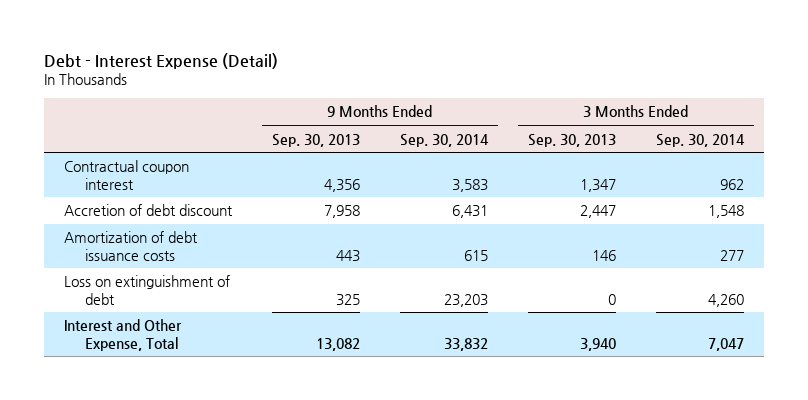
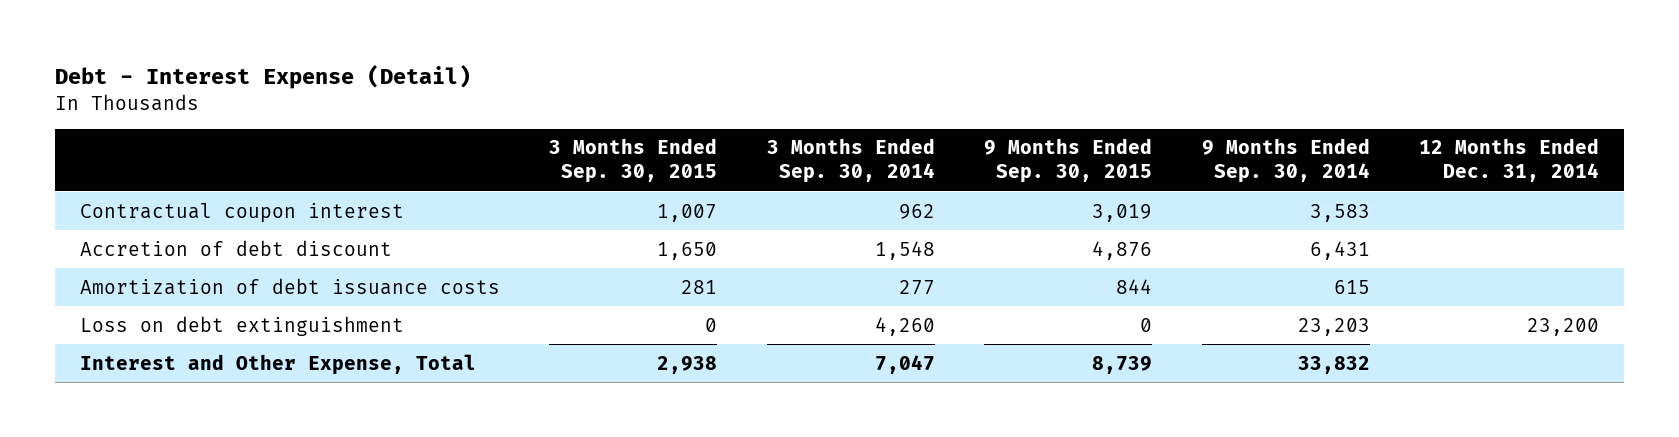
[272,133,361,147] Sep. 30, 2013 -> none
[528,133,617,147] Sep. 30, 2013 -> none
none -> [549,138,718,183] 3 Months Ended Sep. 30, 2015
none -> [984,138,1153,183] 9 Months Ended Sep. 30, 2015
none -> [1419,138,1600,182] 12 Months Ended Dec. 31, 2014
[64,275,231,305] Loss on extinguishment of debt -> [79,315,404,336] Loss on debt extinguishment

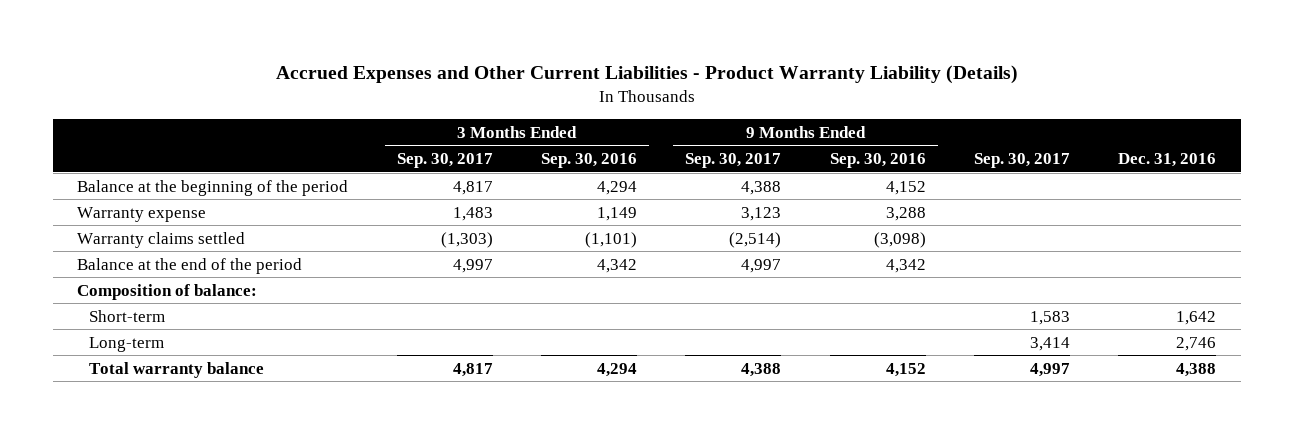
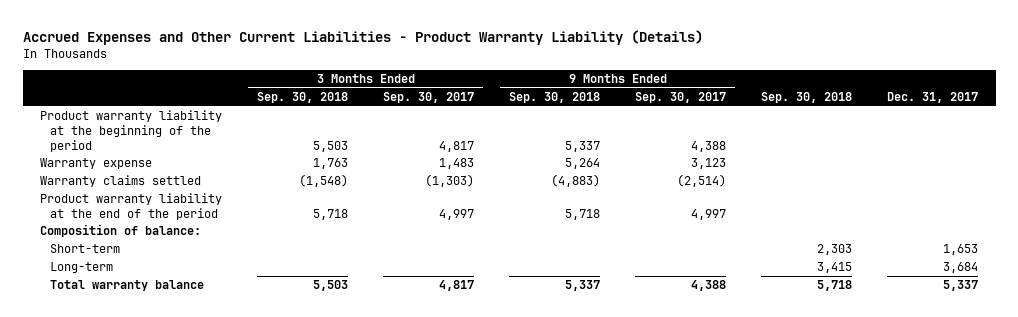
[541,153,638,169] Sep. 30, 2016 -> none
[829,153,926,169] Sep. 30, 2016 -> none
[974,153,1071,169] Sep. 30, 2017 -> none
[1118,153,1217,168] Dec. 31, 2016 -> none
none -> [257,92,349,104] Sep. 30, 2018
none -> [509,92,601,104] Sep. 30, 2018
none -> [761,92,853,104] Sep. 30, 2018
none -> [887,92,979,104] Dec. 31, 2017
[77,179,349,196] Balance at the beginning of the period -> [40,110,223,152] Product warranty liability at the beginning of the period
[77,257,303,274] Balance at the end of the period -> [40,193,223,220] Product warranty liability at the end of the period

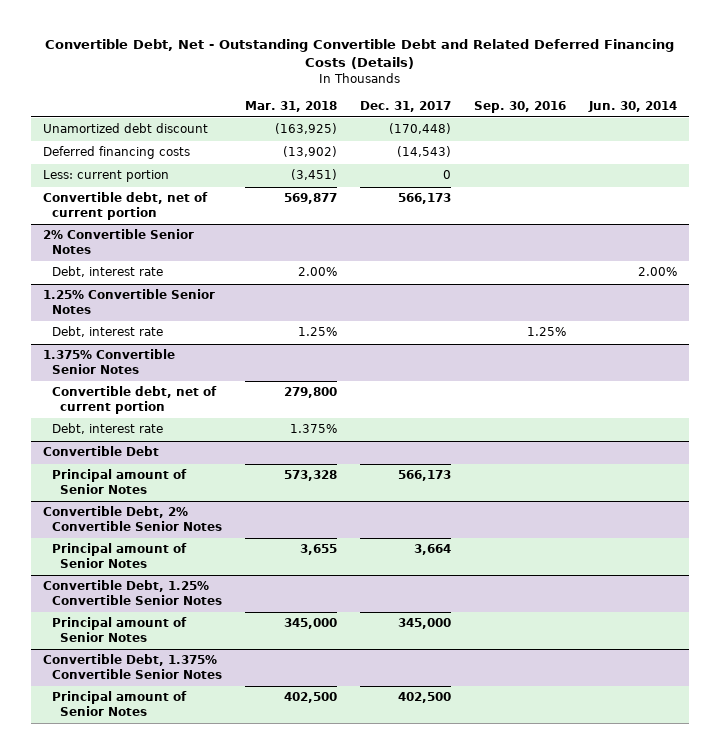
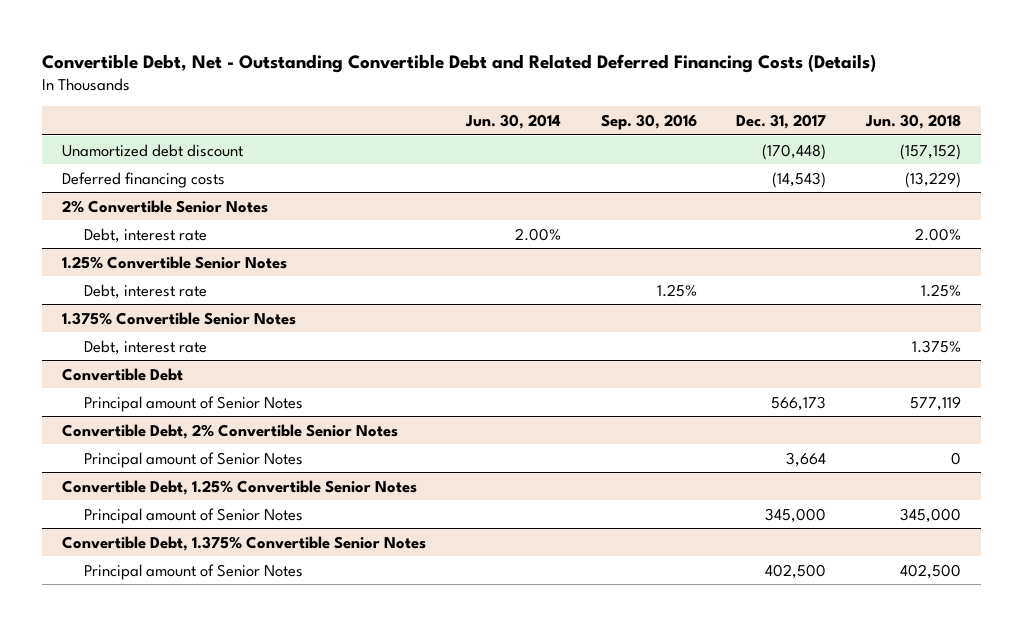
[244,100,337,112] Mar. 31, 2018 -> none
none -> [865,114,962,130] Jun. 30, 2018
[43,170,170,183] Less: current portion -> none
[43,192,209,221] Convertible debt, net of current portion -> none
[51,386,217,415] Convertible debt, net of current portion -> none

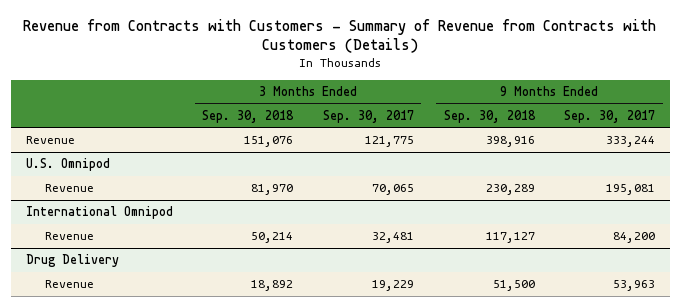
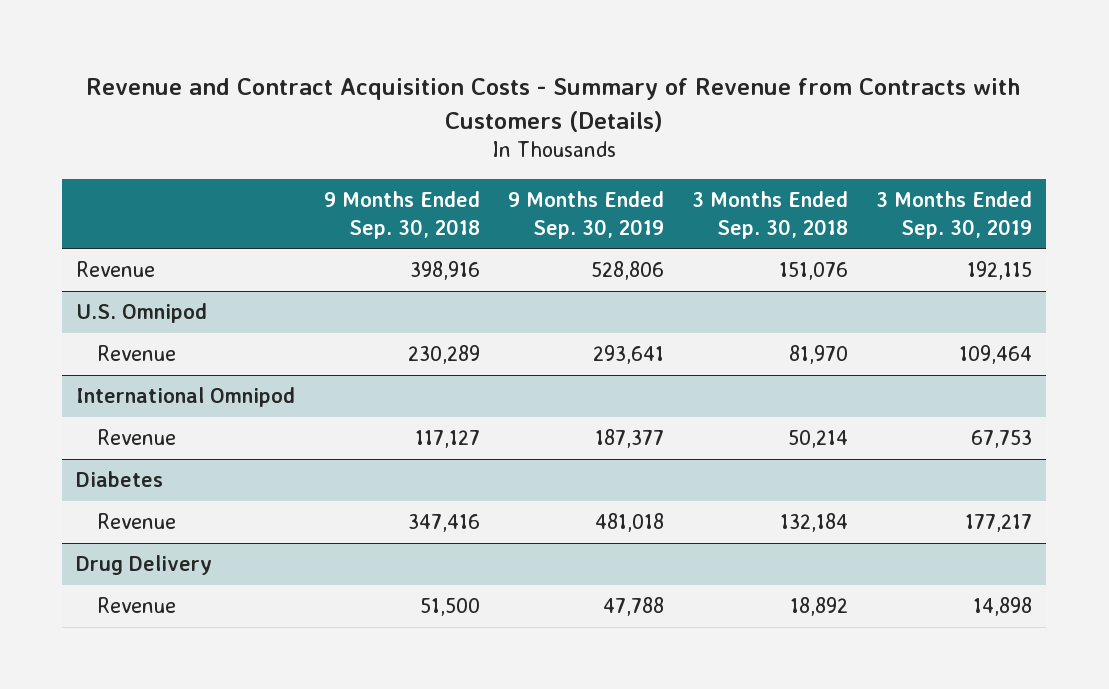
[23,18,657,54] Revenue from Contracts with Customers - Summary of Revenue from Contracts with Customers (Details) -> [86,78,1022,132] Revenue and Contract Acquisition Costs - Summary of Revenue from Contracts with Customers (Details)
[322,109,414,123] Sep. 30, 2017 -> none
[564,109,656,123] Sep. 30, 2017 -> none
none -> [507,191,664,239] 9 Months Ended Sep. 30, 2019
none -> [876,191,1033,239] 3 Months Ended Sep. 30, 2019
none -> [76,471,164,488] Diabetes
none -> [97,513,177,530] Revenue

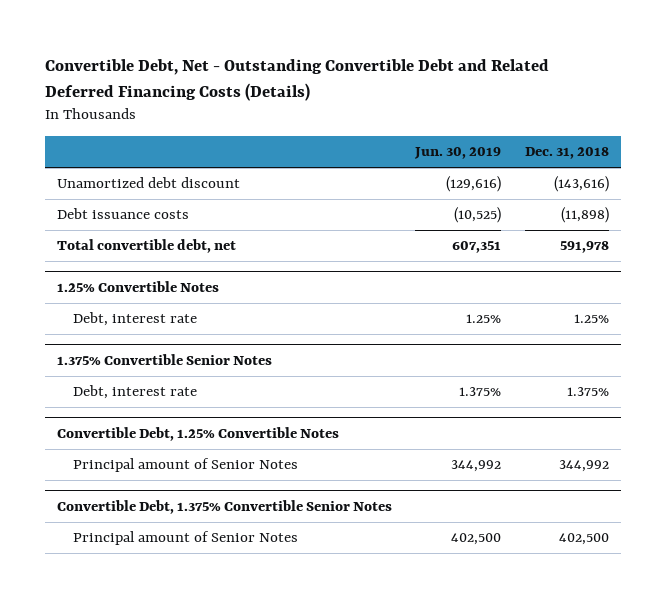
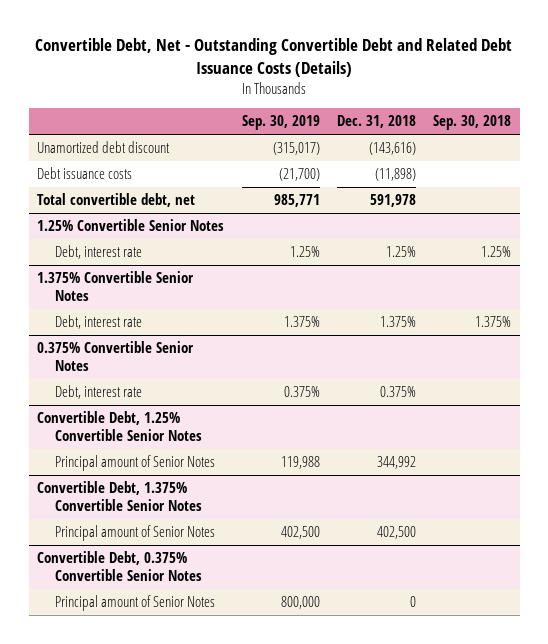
[44,58,549,101] Convertible Debt, Net - Outstanding Convertible Debt and Related Deferred Financing Costs (Details) -> [35,38,513,77] Convertible Debt, Net - Outstanding Convertible Debt and Related Debt Issuance Costs (Details)
[414,147,502,160] Jun. 30, 2019 -> none
none -> [241,115,320,131] Sep. 30, 2019
none -> [433,115,512,131] Sep. 30, 2018
[56,280,219,292] 1.25% Convertible Notes -> [37,219,225,232] 1.25% Convertible Senior Notes
none -> [37,341,195,371] 0.375% Convertible Senior Notes
none -> [54,385,142,400] Debt, interest rate
[56,426,339,441] Convertible Debt, 1.25% Convertible Notes -> [37,411,202,441] Convertible Debt, 1.25% Convertible Senior Notes
none -> [37,551,202,581] Convertible Debt, 0.375% Convertible Senior Notes
none -> [54,595,215,612] Principal amount of Senior Notes

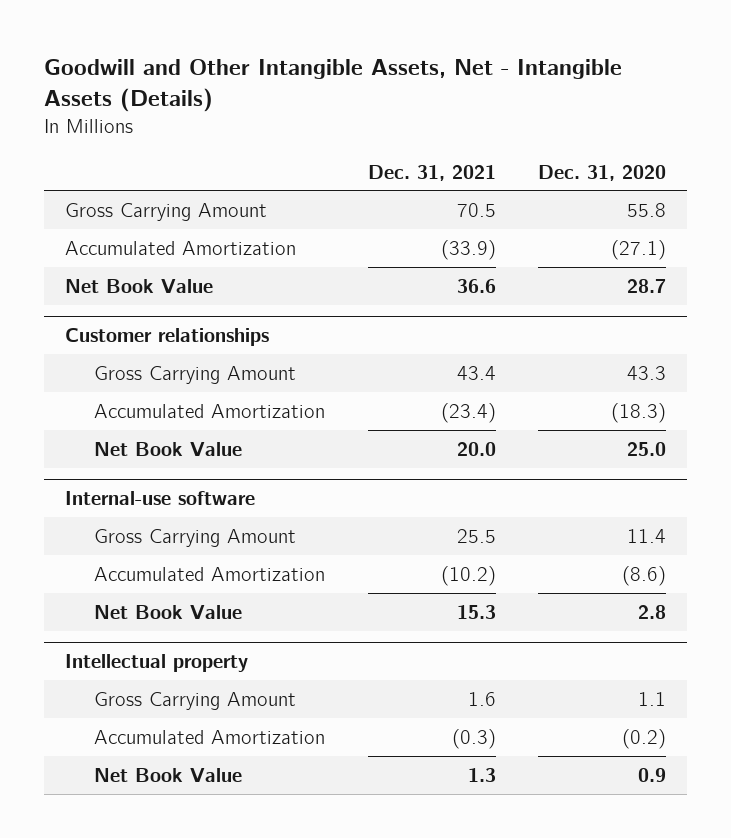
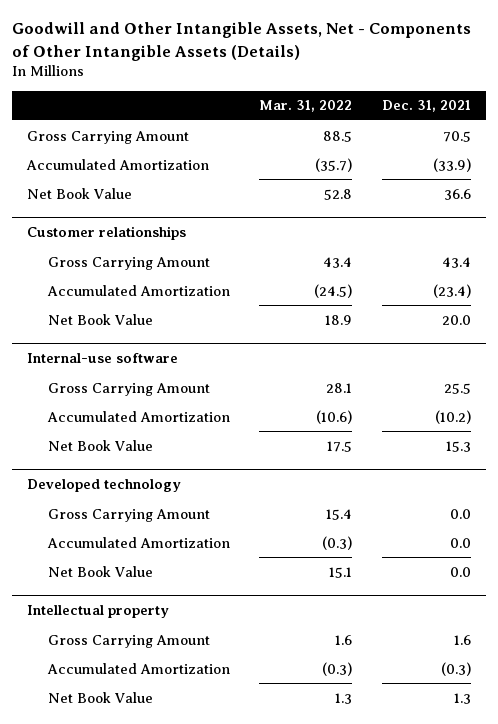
[43,58,622,112] Goodwill and Other Intangible Assets, Net - Intangible Assets (Details) -> [11,22,471,61] Goodwill and Other Intangible Assets, Net - Components of Other Intangible Assets (Details)
[537,164,666,181] Dec. 31, 2020 -> none
none -> [259,100,353,113] Mar. 31, 2022
none -> [26,478,181,492] Developed technology
none -> [47,508,210,522] Gross Carrying Amount
none -> [46,536,230,548] Accumulated Amortization
none -> [47,565,153,577] Net Book Value

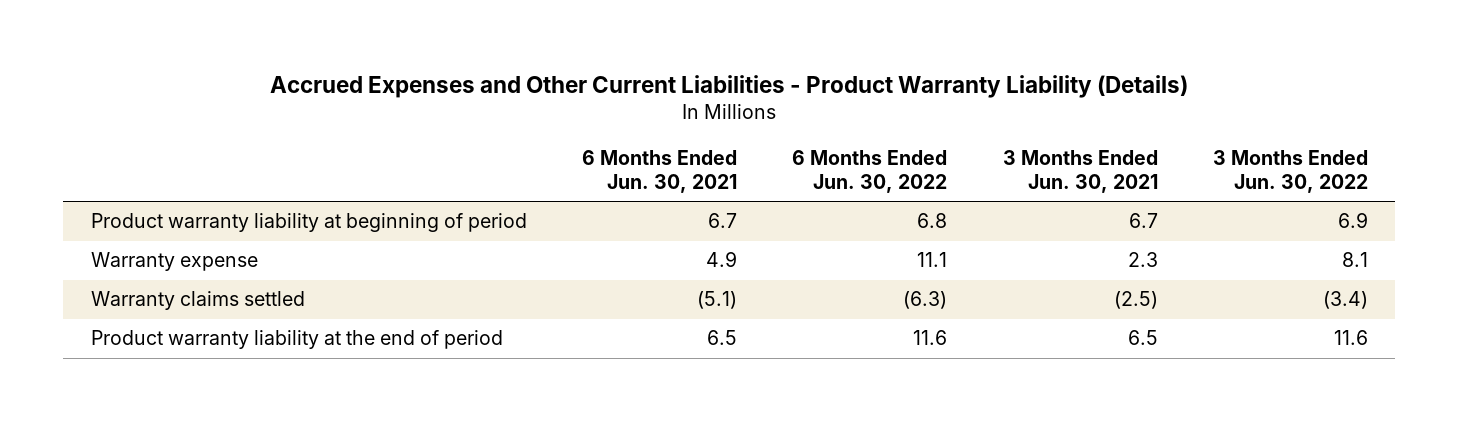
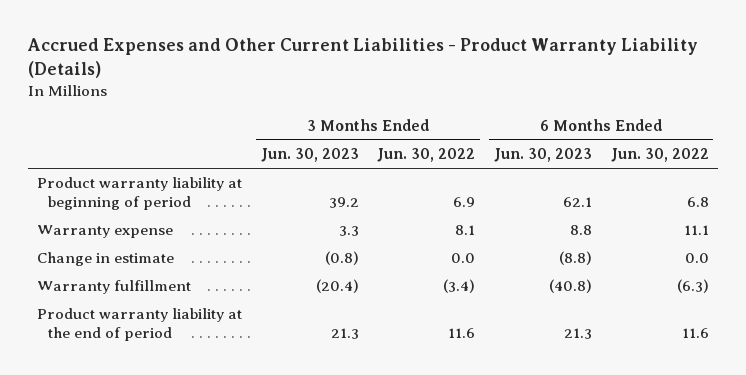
[581,149,737,194] 6 Months Ended Jun. 30, 2021 -> none
[1002,149,1158,194] 3 Months Ended Jun. 30, 2021 -> none
none -> [260,148,359,163] Jun. 30, 2023
none -> [493,148,592,163] Jun. 30, 2023
none -> [36,252,174,267] Change in estimate
[90,291,305,311] Warranty claims settled -> [36,280,191,295] Warranty fulfillment

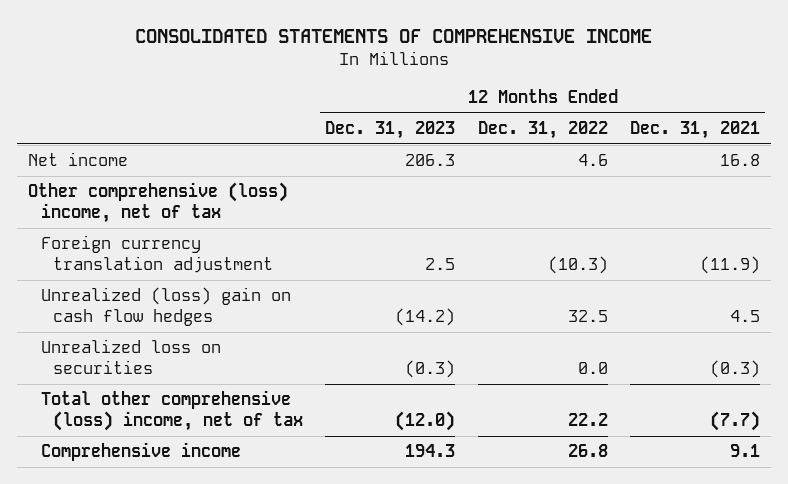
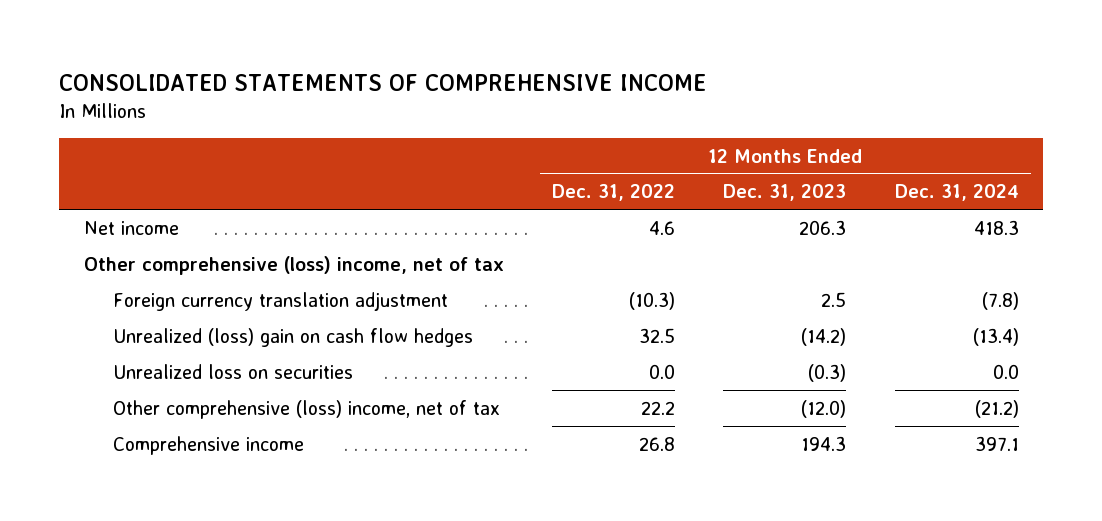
[629,120,760,139] Dec. 31, 2021 -> none
none -> [894,184,1019,202] Dec. 31, 2024
[40,390,303,432] Total other comprehensive (loss) income, net of tax -> [113,399,501,419] Other comprehensive (loss) income, net of tax

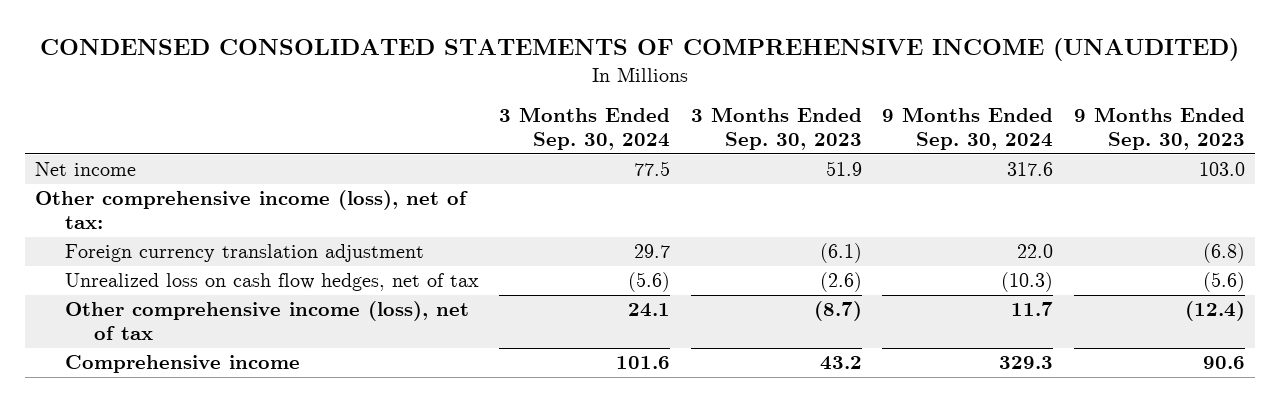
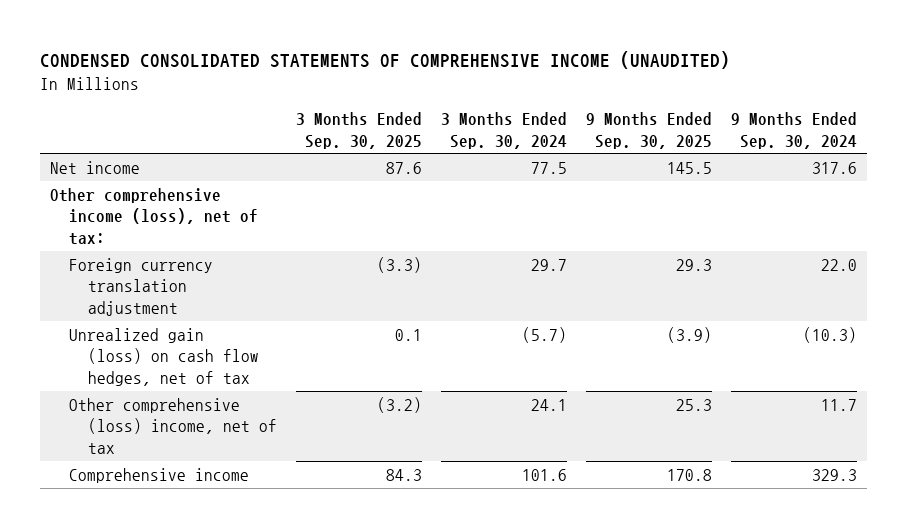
[690,107,862,150] 3 Months Ended Sep. 30, 2023 -> none
[1073,107,1245,150] 9 Months Ended Sep. 30, 2023 -> none
none -> [296,112,423,149] 3 Months Ended Sep. 30, 2025
none -> [586,112,713,149] 9 Months Ended Sep. 30, 2025
[64,273,479,292] Unrealized loss on cash flow hedges, net of tax -> [68,327,260,386] Unrealized gain (loss) on cash flow hedges, net of tax
[628,272,671,293] (5.6) -> [522,326,568,343] (5.7)
[64,301,469,340] Other comprehensive income (loss), net of tax -> [68,397,278,454] Other comprehensive (loss) income, net of tax

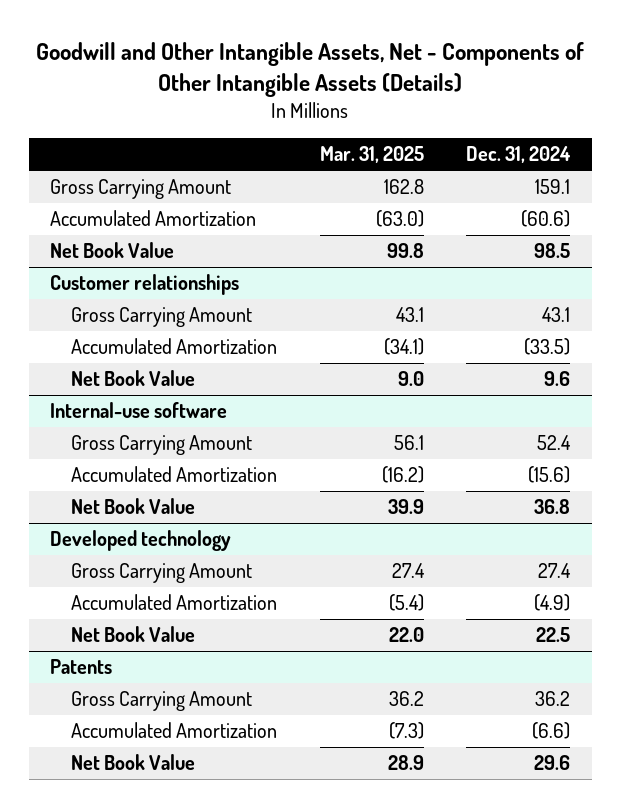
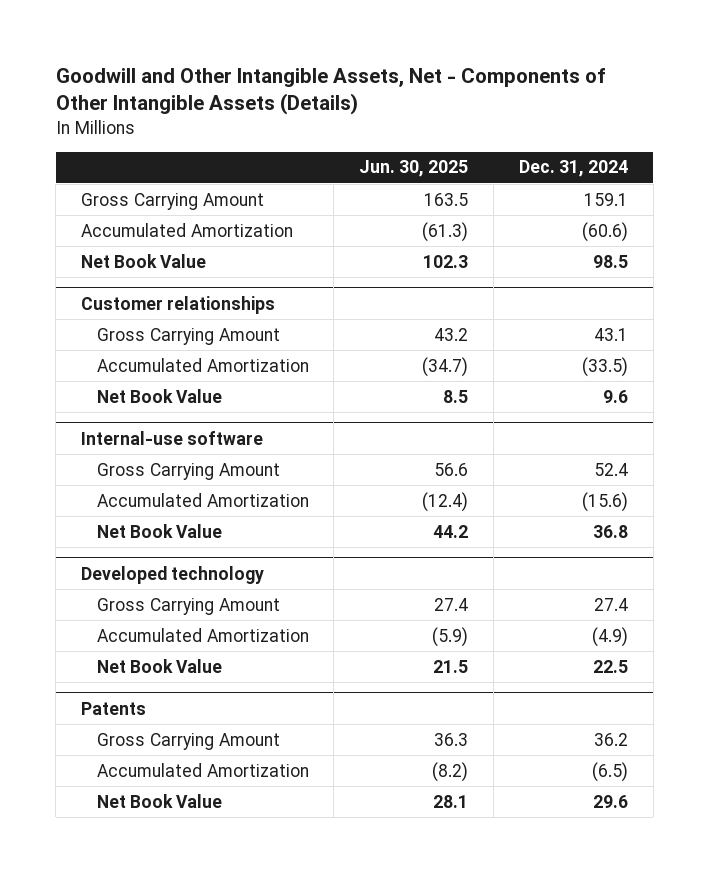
[319,146,424,164] Mar. 31, 2025 -> none
none -> [359,160,469,178] Jun. 30, 2025
[532,722,571,740] (6.6) -> [591,761,628,782] (6.5)

